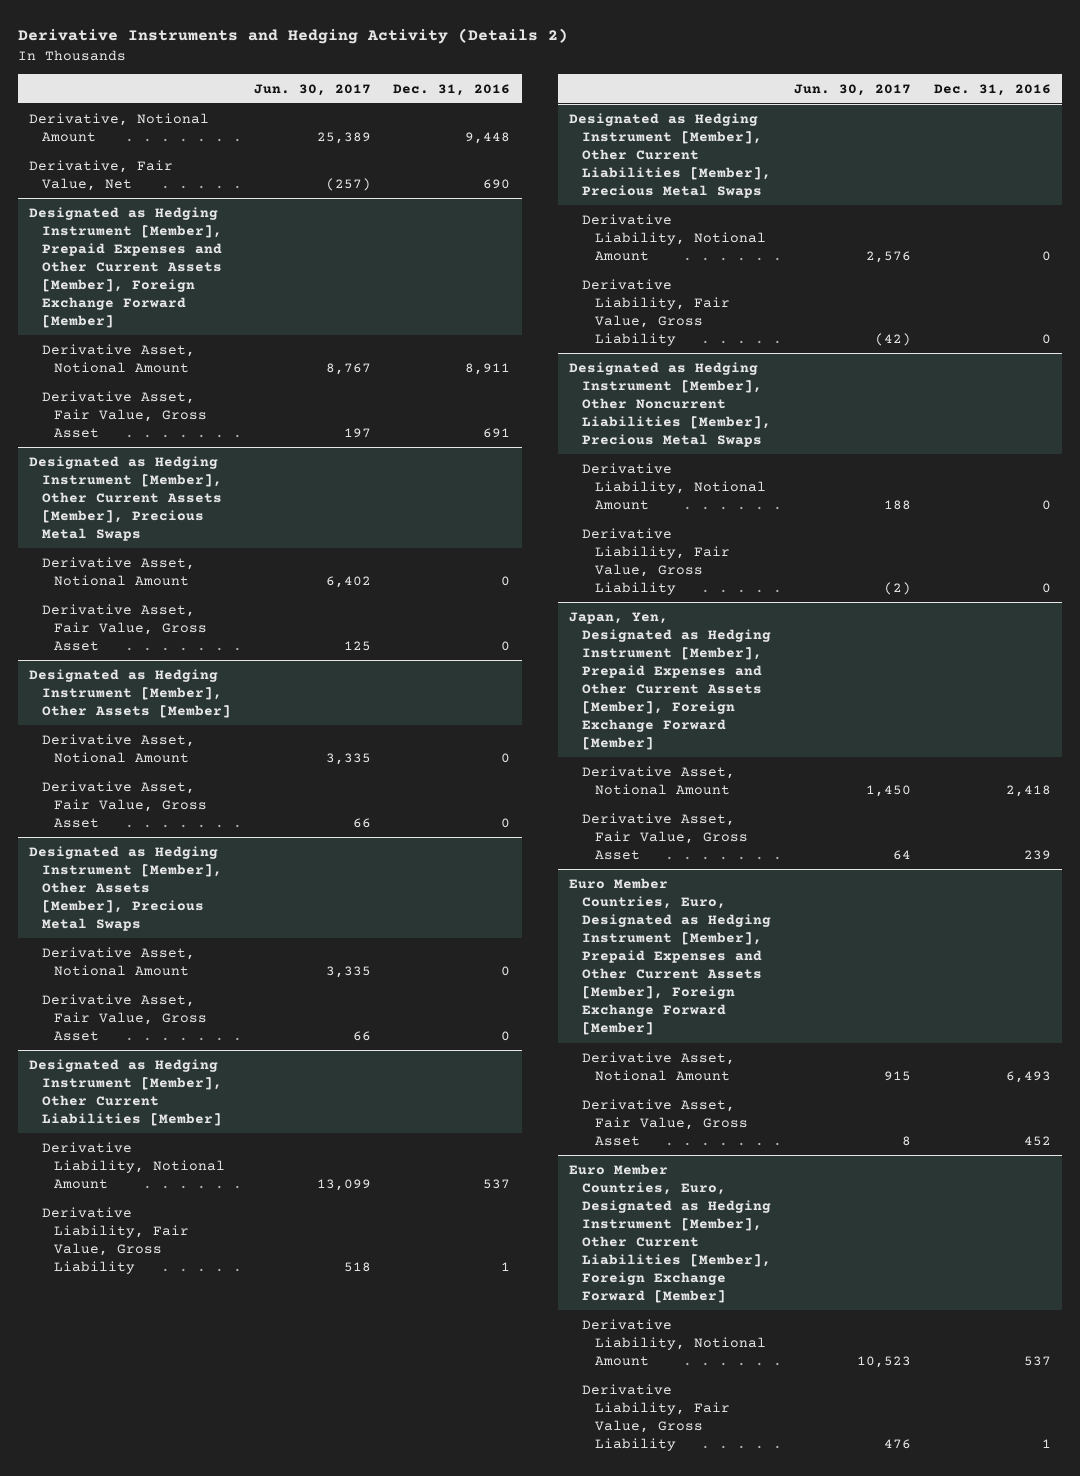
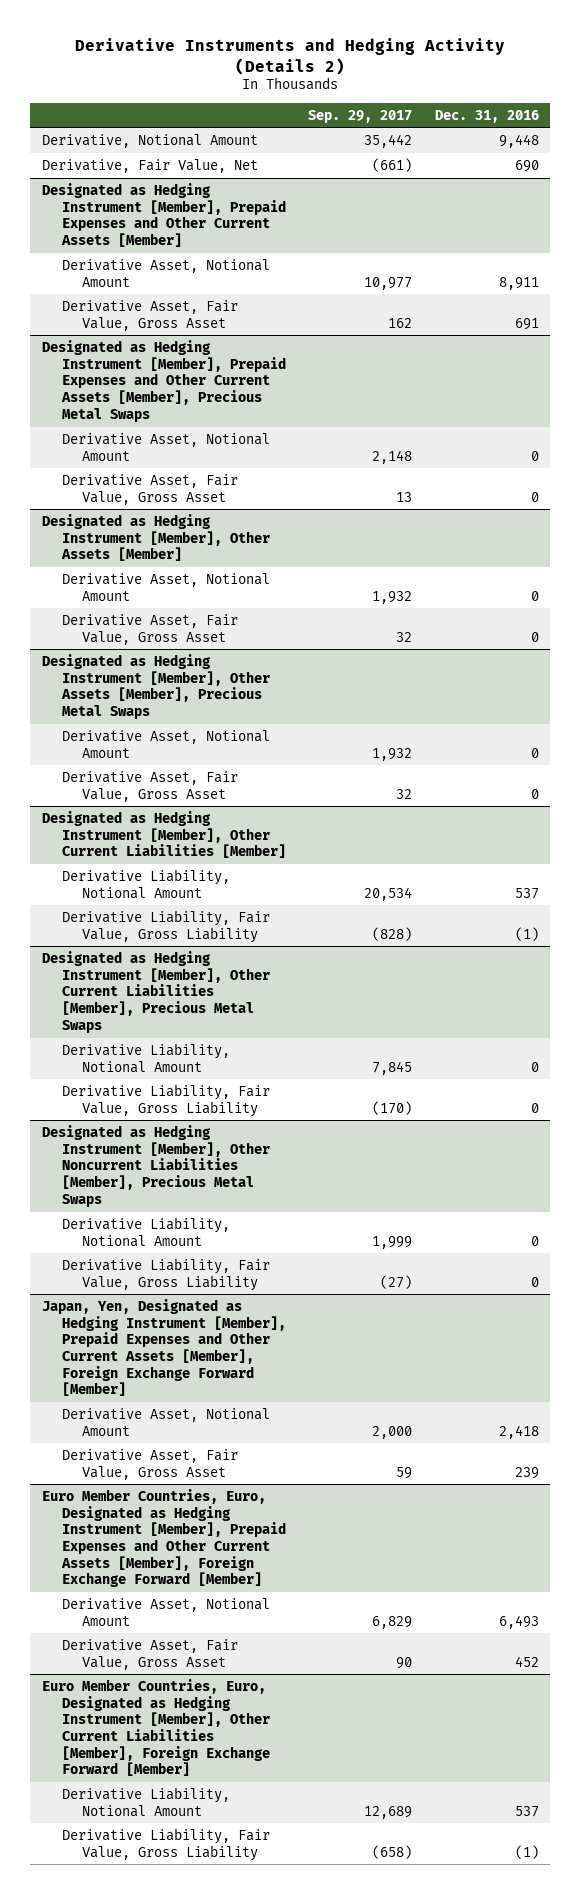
[253,83,371,96] Jun. 30, 2017 -> none
none -> [308,109,413,123] Sep. 29, 2017
[29,206,222,329] Designated as Hedging Instrument [Member], Prepaid Expenses and Other Current Assets [Member], Foreign Exchange Forward [Member] -> [41,183,286,248] Designated as Hedging Instrument [Member], Prepaid Expenses and Other Current Assets [Member]
[29,455,222,541] Designated as Hedging Instrument [Member], Other Current Assets [Member], Precious Metal Swaps -> [41,340,286,422] Designated as Hedging Instrument [Member], Prepaid Expenses and Other Current Assets [Member], Precious Metal Swaps
[501,1261,511,1271] 1 -> [514,926,539,941] (1)
[1041,1438,1051,1448] 1 -> [514,1844,539,1859] (1)

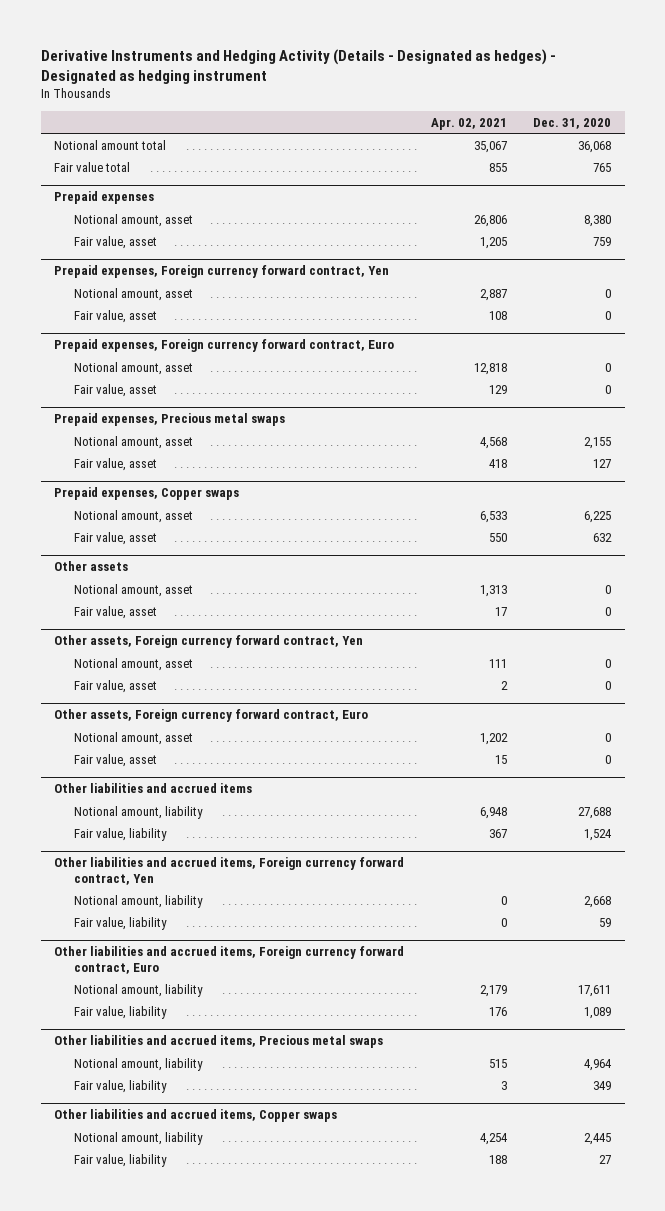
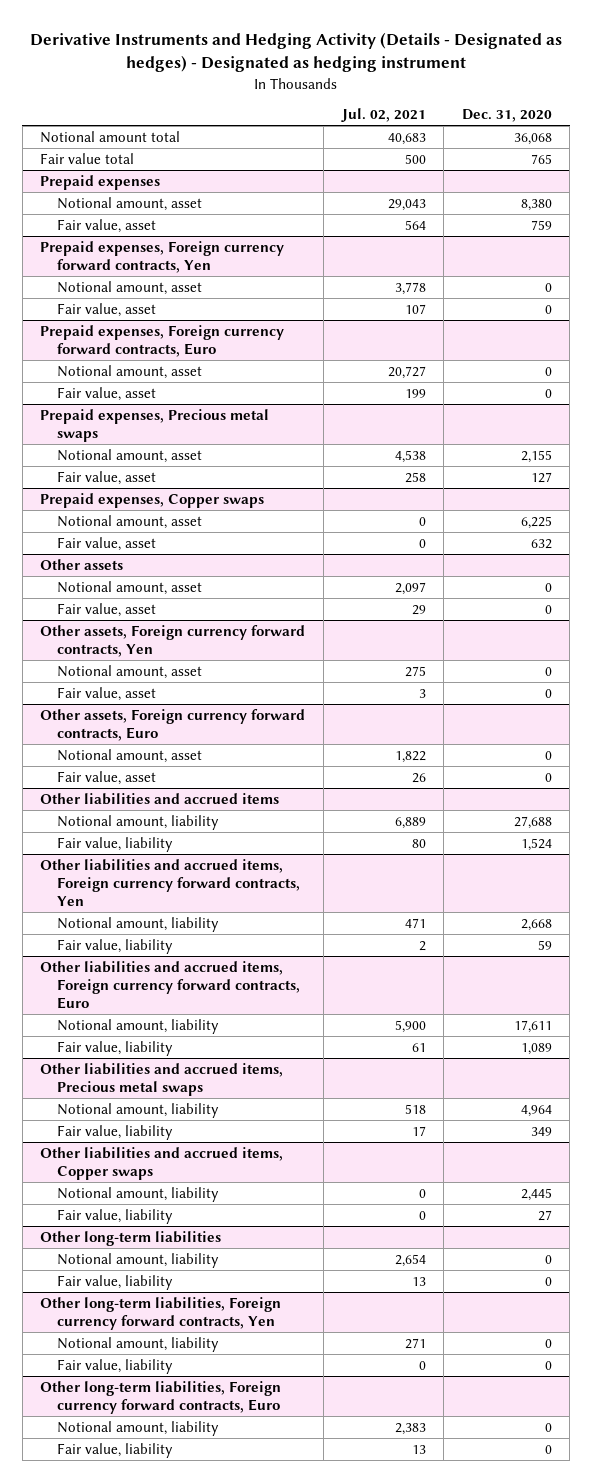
[430,117,507,130] Apr. 02, 2021 -> none
none -> [340,108,426,123] Jul. 02, 2021
[53,265,389,279] Prepaid expenses, Foreign currency forward contract, Yen -> [40,240,285,273] Prepaid expenses, Foreign currency forward contracts, Yen
[53,339,394,353] Prepaid expenses, Foreign currency forward contract, Euro -> [40,324,285,357] Prepaid expenses, Foreign currency forward contracts, Euro
[53,635,363,649] Other assets, Foreign currency forward contract, Yen -> [40,624,306,657] Other assets, Foreign currency forward contracts, Yen
[53,709,368,723] Other assets, Foreign currency forward contract, Euro -> [40,708,306,741] Other assets, Foreign currency forward contracts, Euro
[53,857,404,885] Other liabilities and accrued items, Foreign currency forward contract, Yen -> [40,858,300,907] Other liabilities and accrued items, Foreign currency forward contracts, Yen
[53,946,404,974] Other liabilities and accrued items, Foreign currency forward contract, Euro -> [40,960,300,1010] Other liabilities and accrued items, Foreign currency forward contracts, Euro
none -> [40,1230,222,1246] Other long-term liabilities
none -> [56,1252,219,1268] Notional amount, liability
none -> [56,1274,173,1290] Fair value, liability
none -> [40,1296,282,1330] Other long-term liabilities, Foreign currency forward contracts, Yen
none -> [56,1336,219,1352] Notional amount, liability
none -> [56,1358,173,1374] Fair value, liability
none -> [40,1380,282,1414] Other long-term liabilities, Foreign currency forward contracts, Euro
none -> [56,1420,219,1436] Notional amount, liability
none -> [56,1442,173,1458] Fair value, liability

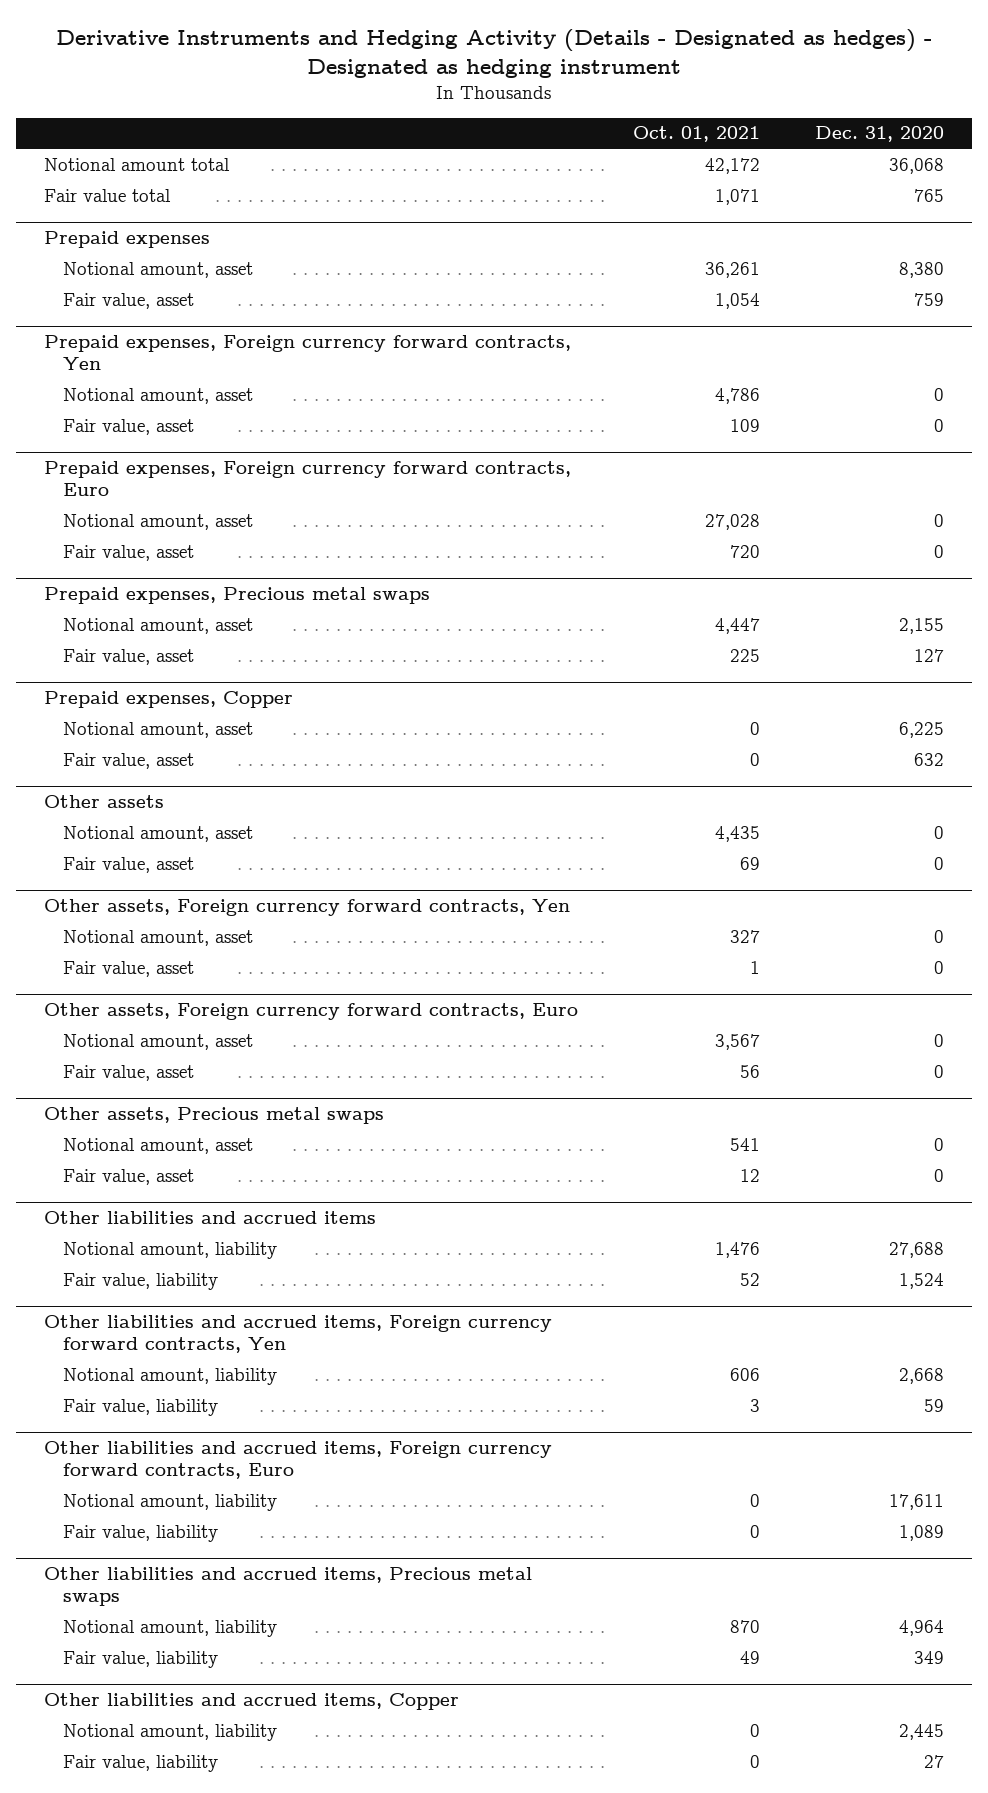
[340,108,426,123] Jul. 02, 2021 -> none
none -> [633,126,761,143] Oct. 01, 2021
[40,492,265,508] Prepaid expenses, Copper swaps -> [43,690,293,708] Prepaid expenses, Copper
none -> [43,1106,384,1124] Other assets, Precious metal swaps
none -> [62,1137,253,1154] Notional amount, asset
none -> [62,1168,194,1185] Fair value, asset
[40,1146,284,1180] Other liabilities and accrued items, Copper swaps -> [43,1692,459,1710] Other liabilities and accrued items, Copper
[40,1230,222,1246] Other long-term liabilities -> none
[56,1252,219,1268] Notional amount, liability -> none
[56,1274,173,1290] Fair value, liability -> none
[40,1296,282,1330] Other long-term liabilities, Foreign currency forward contracts, Yen -> none
[56,1336,219,1352] Notional amount, liability -> none
[56,1358,173,1374] Fair value, liability -> none
[40,1380,282,1414] Other long-term liabilities, Foreign currency forward contracts, Euro -> none
[56,1420,219,1436] Notional amount, liability -> none
[56,1442,173,1458] Fair value, liability -> none

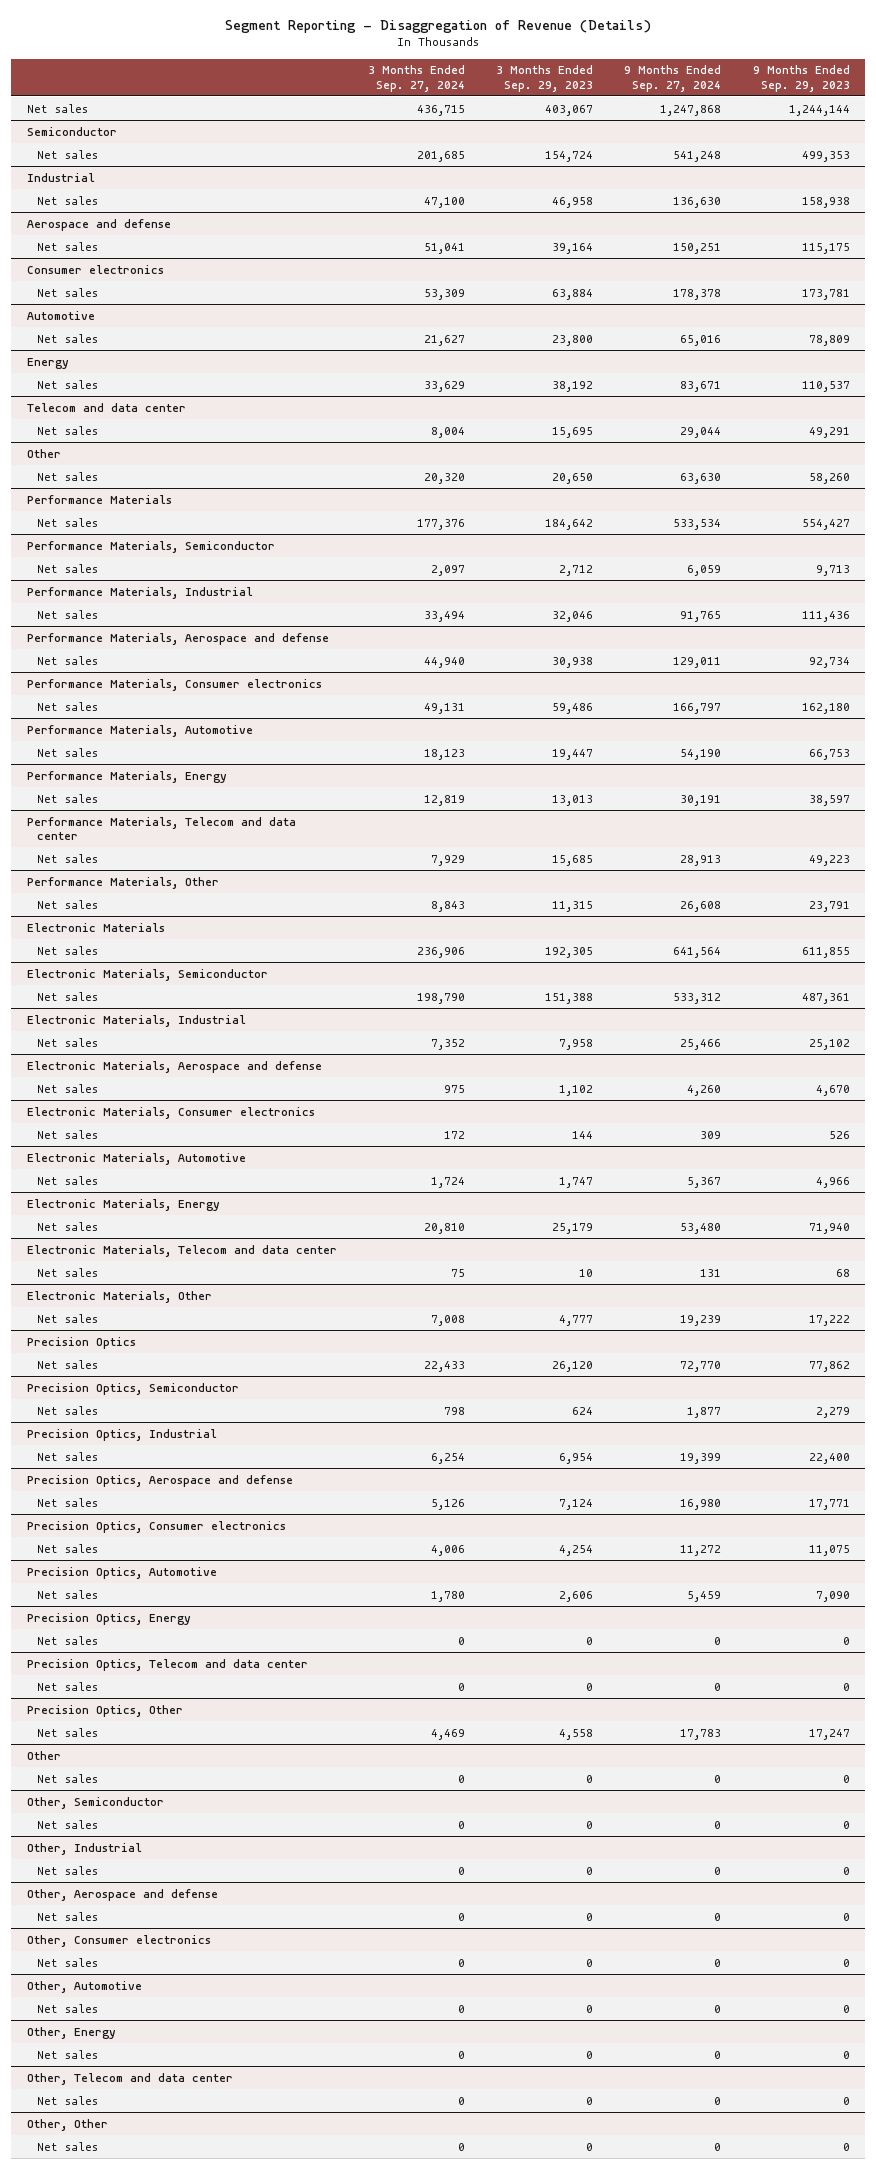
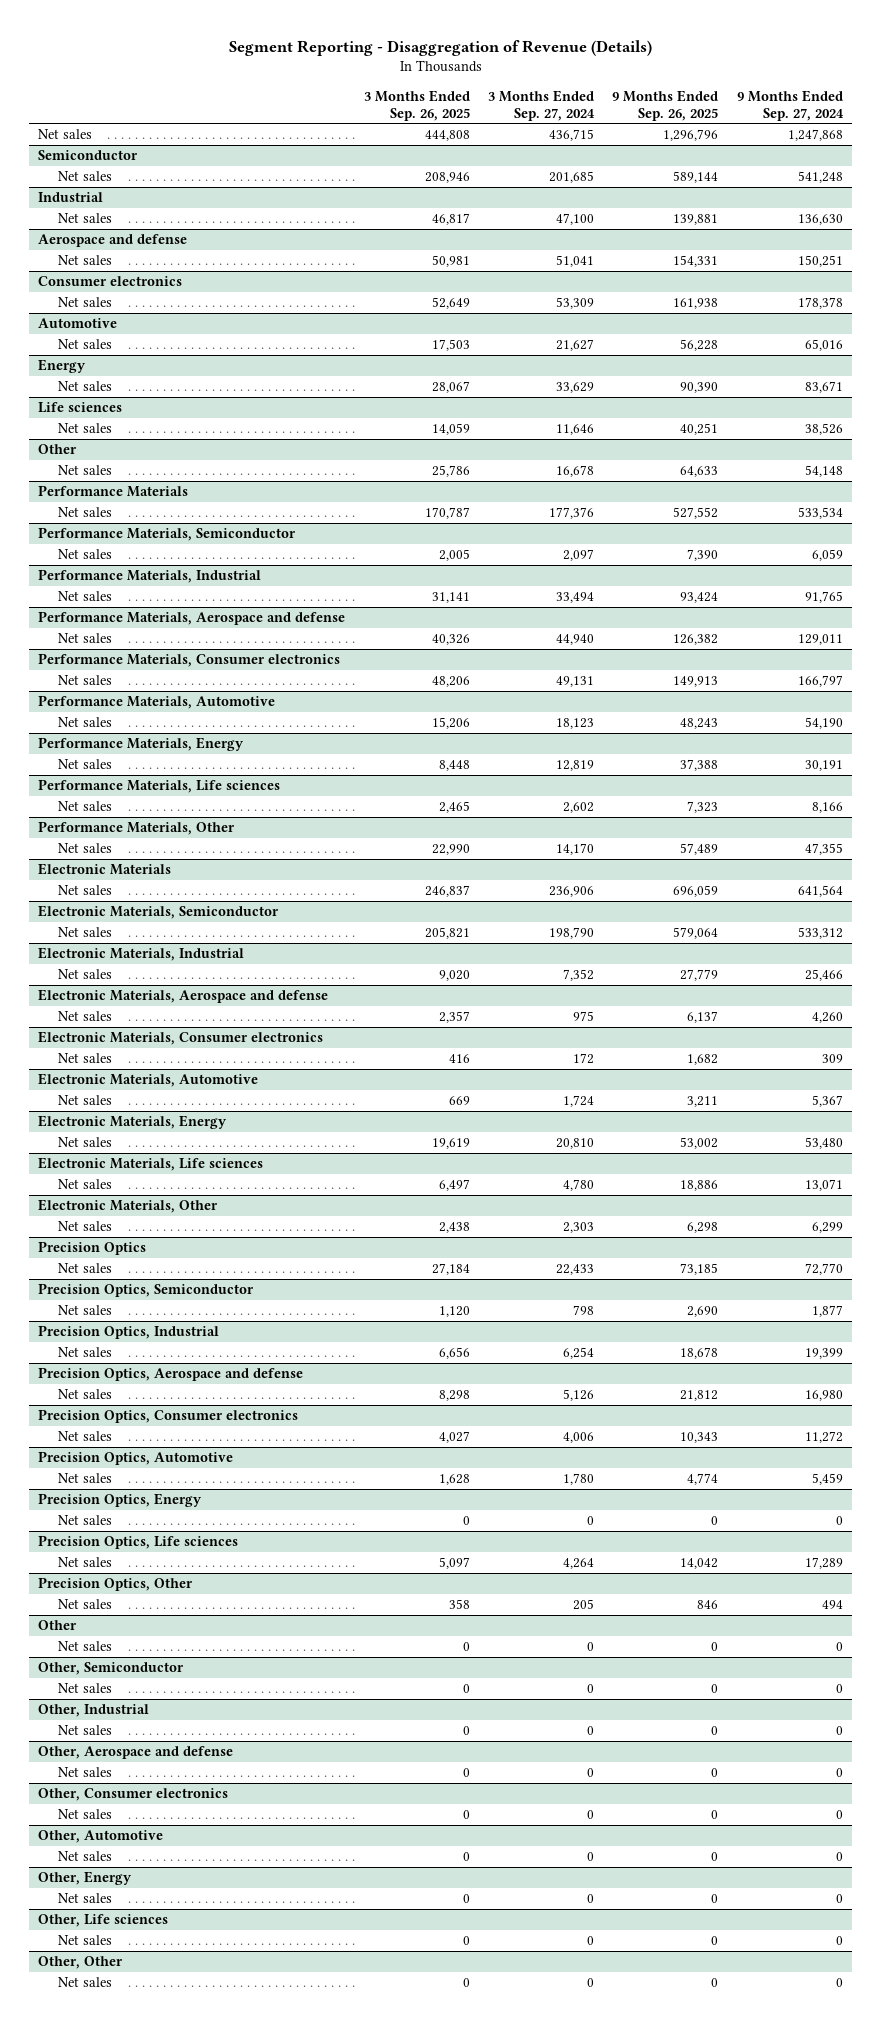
[496,65,594,92] 3 Months Ended Sep. 29, 2023 -> none
[752,65,850,92] 9 Months Ended Sep. 29, 2023 -> none
none -> [363,89,470,121] 3 Months Ended Sep. 26, 2025
none -> [612,89,719,121] 9 Months Ended Sep. 26, 2025
[26,402,186,412] Telecom and data center -> none
none -> [38,402,123,414] Life sciences
[431,426,466,438] 8,004 -> [556,424,595,436] 11,646
[680,426,722,438] 29,044 -> [804,423,843,436] 38,526
[424,472,466,484] 20,320 -> [556,465,595,478] 16,678
[680,472,722,484] 63,630 -> [804,465,843,478] 54,148
[26,816,296,841] Performance Materials, Telecom and data center -> none
none -> [38,779,281,794] Performance Materials, Life sciences
[431,854,466,866] 7,929 -> [563,802,595,814] 2,602
[680,854,722,866] 28,913 -> [811,802,843,814] 8,166
[431,900,466,912] 8,843 -> [556,843,595,856] 14,170
[680,900,722,912] 26,608 -> [804,843,843,856] 47,355
[26,1244,337,1257] Electronic Materials, Telecom and data center -> none
none -> [38,1157,264,1172] Electronic Materials, Life sciences
[451,1268,466,1277] 75 -> [563,1179,595,1192] 4,780
[700,1268,722,1277] 131 -> [804,1179,843,1192] 13,071
[431,1314,466,1326] 7,008 -> [563,1222,595,1234] 2,303
[680,1314,722,1326] 19,239 -> [811,1222,843,1234] 6,299
[26,1658,308,1671] Precision Optics, Telecom and data center -> none
none -> [38,1535,239,1550] Precision Optics, Life sciences
[458,1682,466,1691] 0 -> [563,1558,595,1570] 4,264
[714,1682,722,1691] 0 -> [804,1557,843,1570] 17,289
[431,1728,466,1740] 4,469 -> [573,1599,595,1611] 205
[680,1728,722,1740] 17,783 -> [821,1600,843,1610] 494
[26,2072,233,2085] Other, Telecom and data center -> none
none -> [38,1914,169,1928] Other, Life sciences

